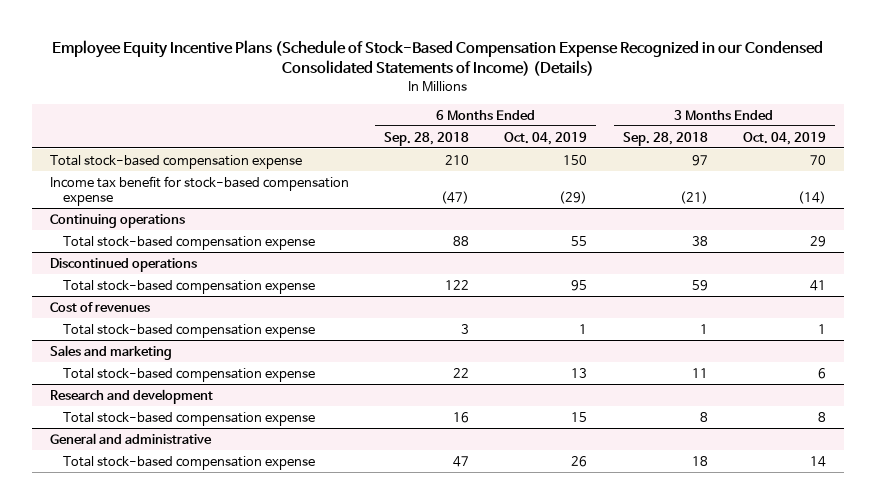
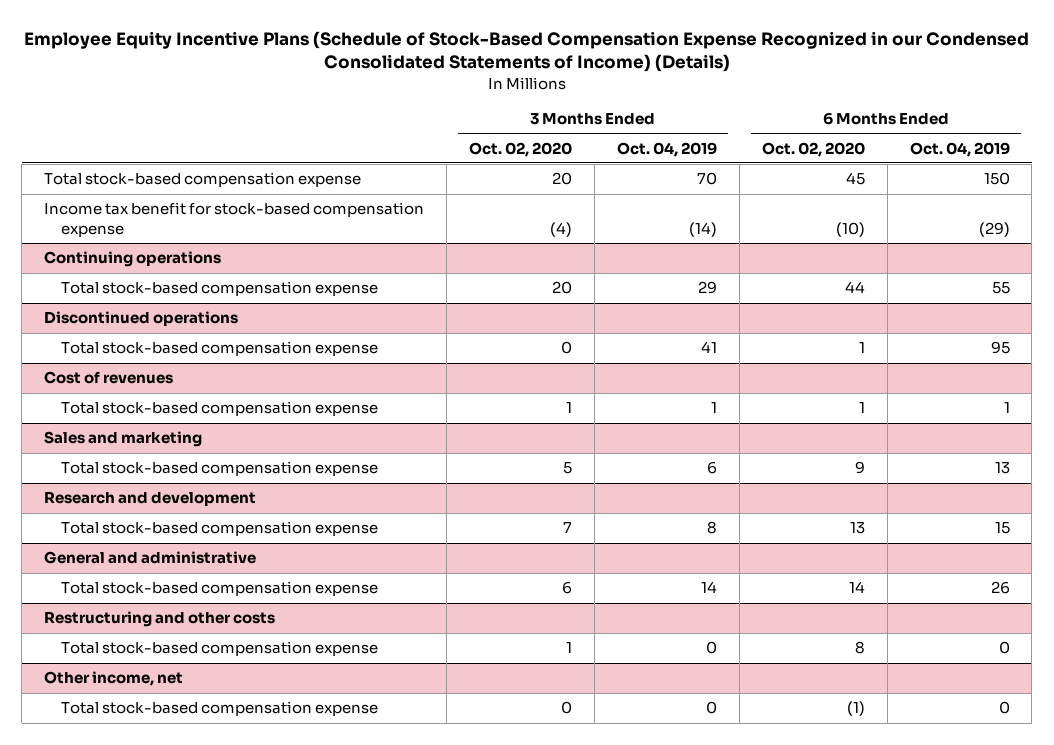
[384,131,470,146] Sep. 28, 2018 -> none
[622,131,708,146] Sep. 28, 2018 -> none
none -> [469,141,573,157] Oct. 02, 2020
none -> [761,141,865,157] Oct. 02, 2020
none -> [44,611,276,628] Restructuring and other costs
none -> [61,641,379,657] Total stock-based compensation expense
none -> [44,671,184,687] Other income, net
none -> [61,701,379,717] Total stock-based compensation expense

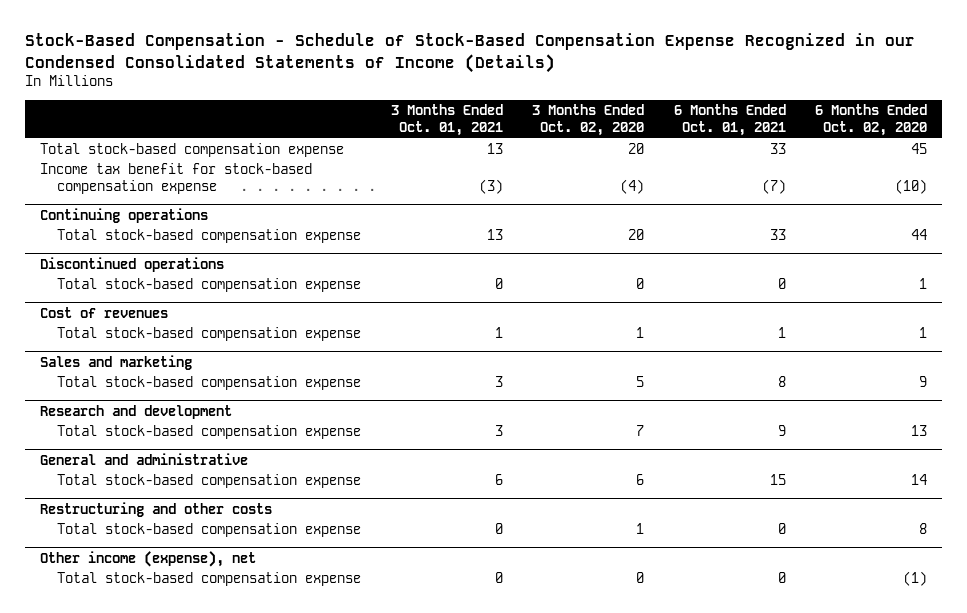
[23,31,1029,73] Employee Equity Incentive Plans (Schedule of Stock-Based Compensation Expense Recognized in our Condensed Consolidated Statements of Income) (Details) -> [24,33,915,73] Stock-Based Compensation - Schedule of Stock-Based Compensation Expense Recognized in our Condensed Consolidated Statements of Income (Details)
[616,141,717,157] Oct. 04, 2019 -> none
[909,141,1010,157] Oct. 04, 2019 -> none
none -> [390,104,503,137] 3 Months Ended Oct. 01, 2021
none -> [673,104,786,137] 6 Months Ended Oct. 01, 2021
[44,671,184,687] Other income, net -> [39,550,256,567] Other income (expense), net

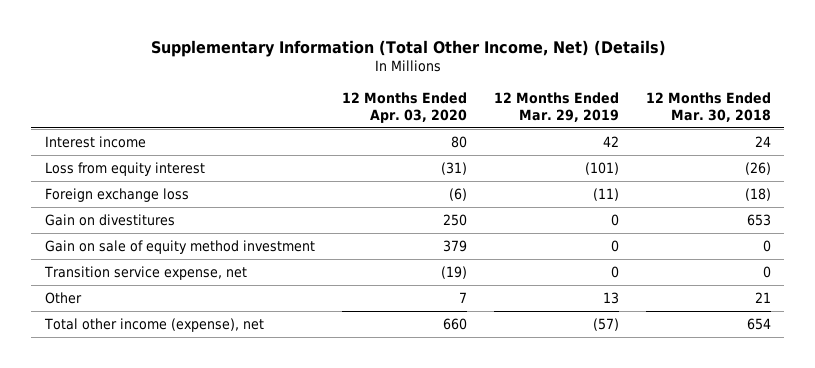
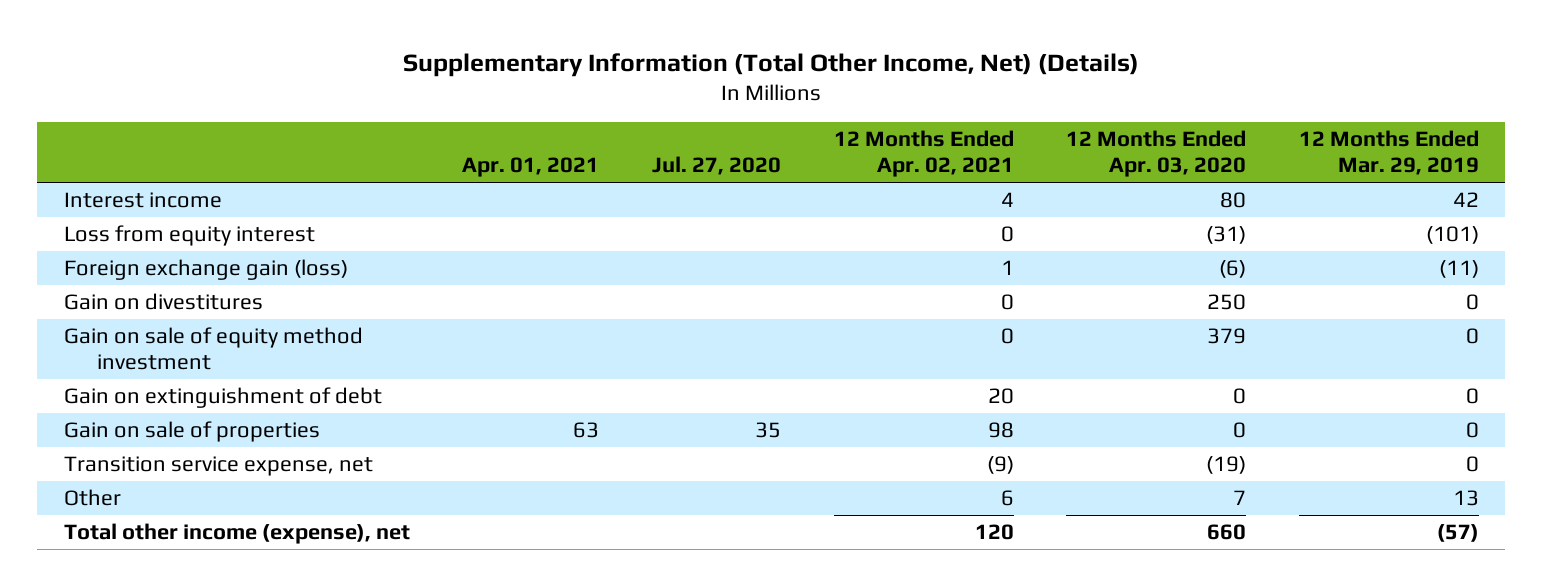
[645,91,771,123] 12 Months Ended Mar. 30, 2018 -> none
none -> [462,156,600,177] Apr. 01, 2021
none -> [651,155,781,175] Jul. 27, 2020
none -> [833,130,1014,177] 12 Months Ended Apr. 02, 2021
[44,187,189,202] Foreign exchange loss -> [63,259,348,281] Foreign exchange gain (loss)
none -> [63,387,382,409] Gain on extinguishment of debt
none -> [63,421,320,443] Gain on sale of properties

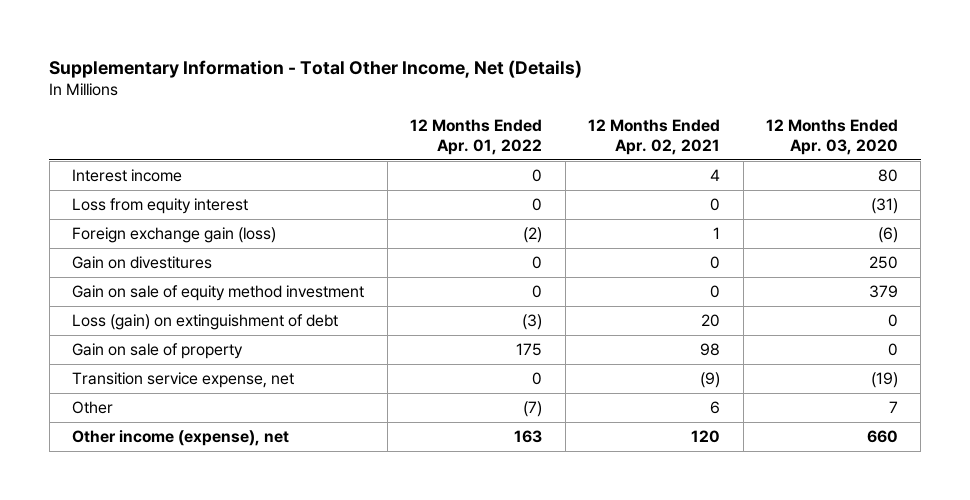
[403,53,1140,78] Supplementary Information (Total Other Income, Net) (Details) -> [49,60,583,79] Supplementary Information - Total Other Income, Net (Details)
[462,156,600,177] Apr. 01, 2021 -> none
[651,155,781,175] Jul. 27, 2020 -> none
[1299,130,1480,175] 12 Months Ended Mar. 29, 2019 -> none
none -> [410,119,543,156] 12 Months Ended Apr. 01, 2022
[63,387,382,409] Gain on extinguishment of debt -> [72,313,339,330] Loss (gain) on extinguishment of debt
[63,421,320,443] Gain on sale of properties -> [72,342,244,359] Gain on sale of property
[63,523,410,545] Total other income (expense), net -> [72,429,290,446] Other income (expense), net

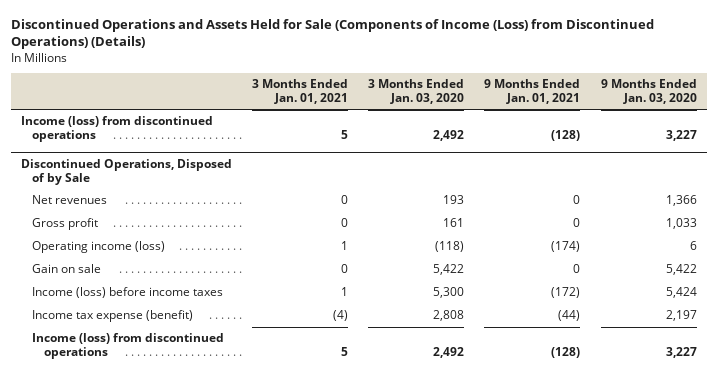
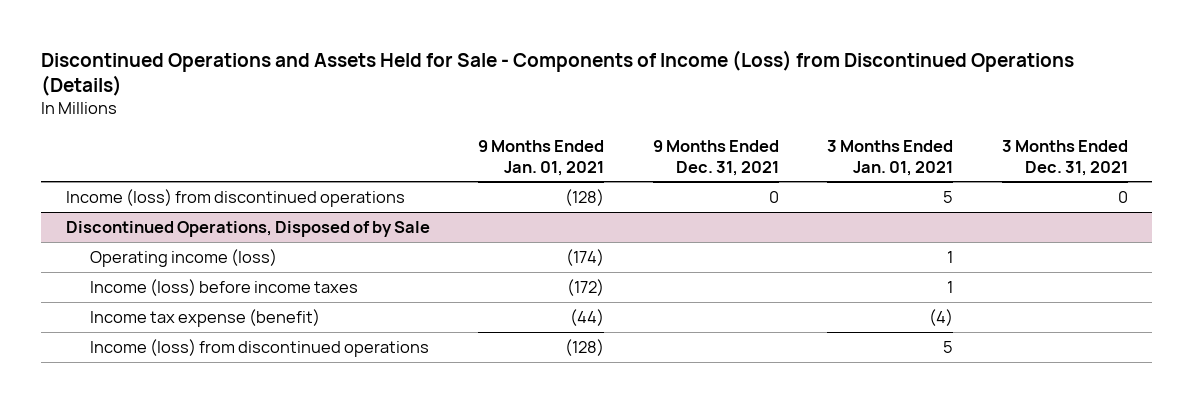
[10,18,654,50] Discontinued Operations and Assets Held for Sale (Components of Income (Loss) from Discontinued Operations) (Details) -> [41,49,1075,97] Discontinued Operations and Assets Held for Sale - Components of Income (Loss) from Discontinued Operations (Details)
[368,79,465,104] 3 Months Ended Jan. 03, 2020 -> none
[600,79,697,104] 9 Months Ended Jan. 03, 2020 -> none
none -> [652,139,779,176] 9 Months Ended Dec. 31, 2021
none -> [1002,139,1129,176] 3 Months Ended Dec. 31, 2021
[32,195,108,205] Net revenues -> none
[32,218,99,231] Gross profit -> none
[32,264,102,274] Gain on sale -> none

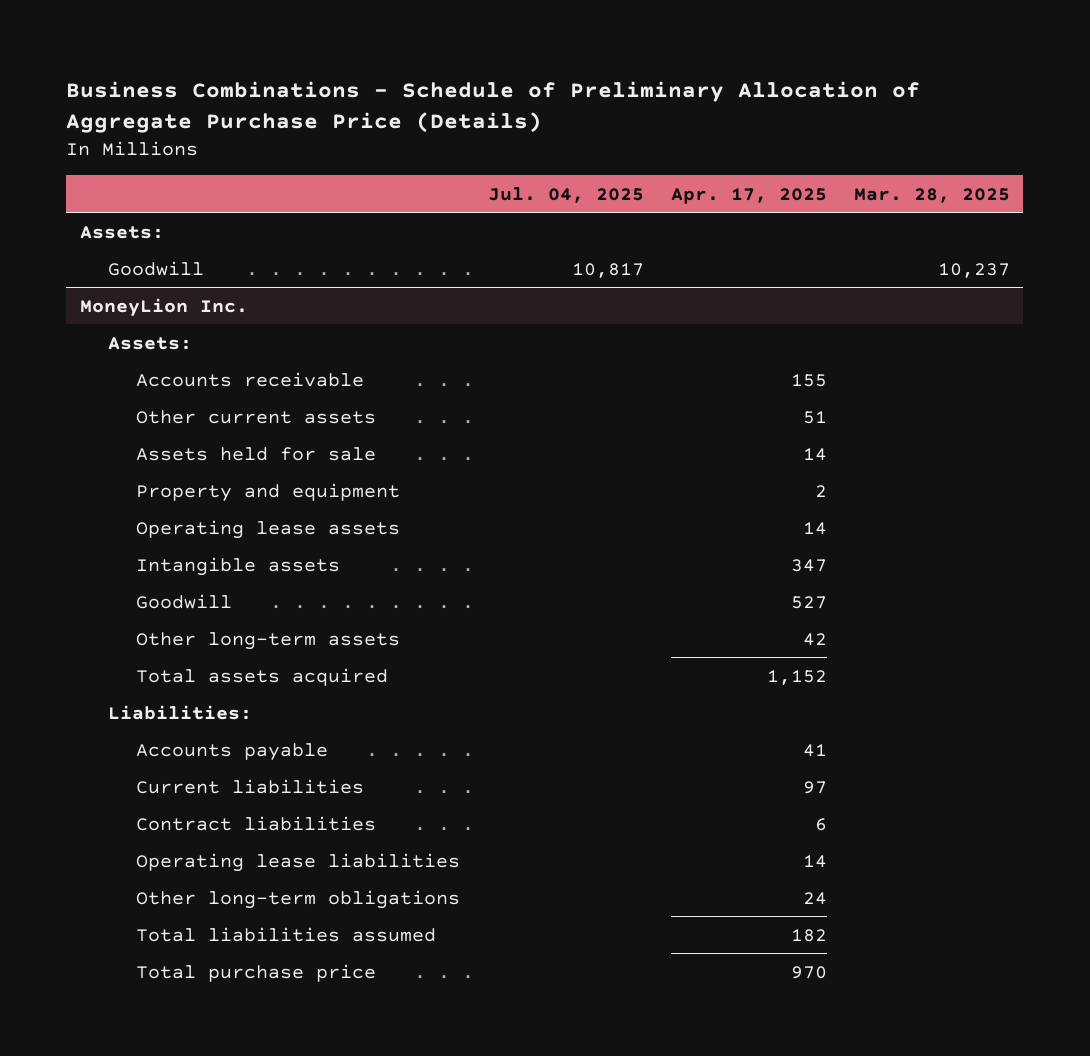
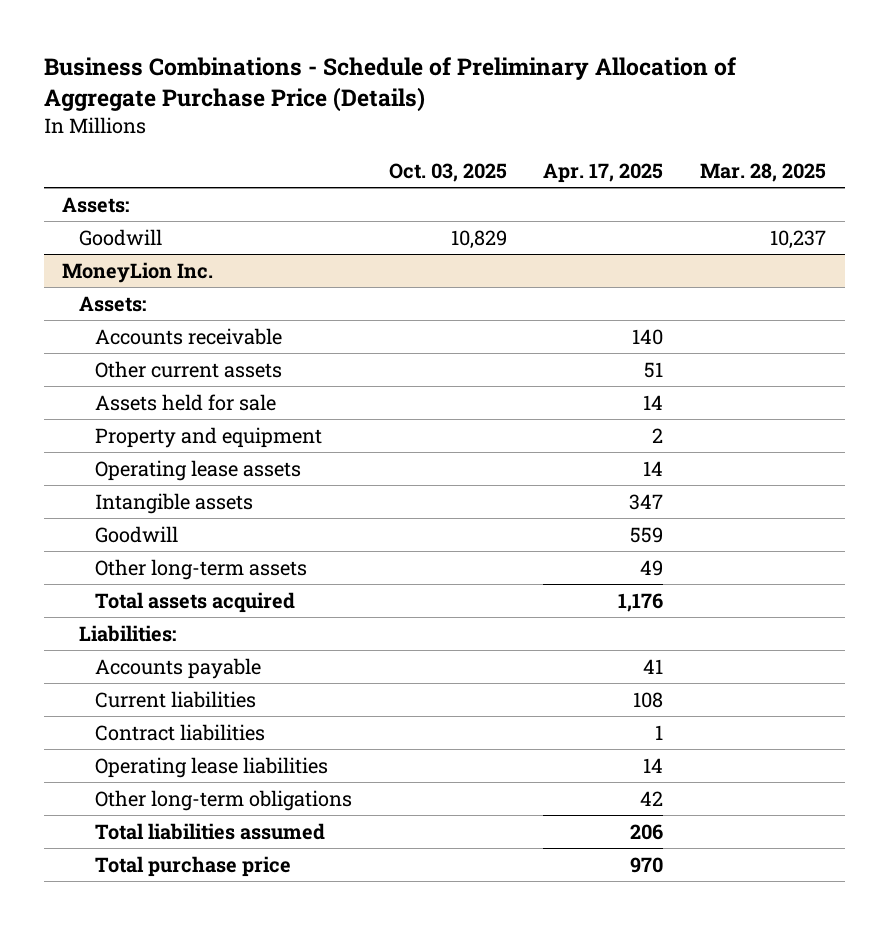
[487,186,644,203] Jul. 04, 2025 -> none
none -> [388,162,507,182] Oct. 03, 2025
[790,373,827,387] 155 -> [632,328,664,345] 140
[790,595,827,609] 527 -> [630,526,664,543] 559
[802,632,827,646] 42 -> [640,559,664,576] 49
[766,669,827,685] 1,152 -> [618,592,664,612] 1,176
[802,780,827,794] 97 -> [633,691,664,708] 108
[814,817,827,831] 6 -> [655,724,664,740] 1
[802,891,827,905] 24 -> [640,790,664,806] 42
[790,928,827,942] 182 -> [630,823,664,840] 206

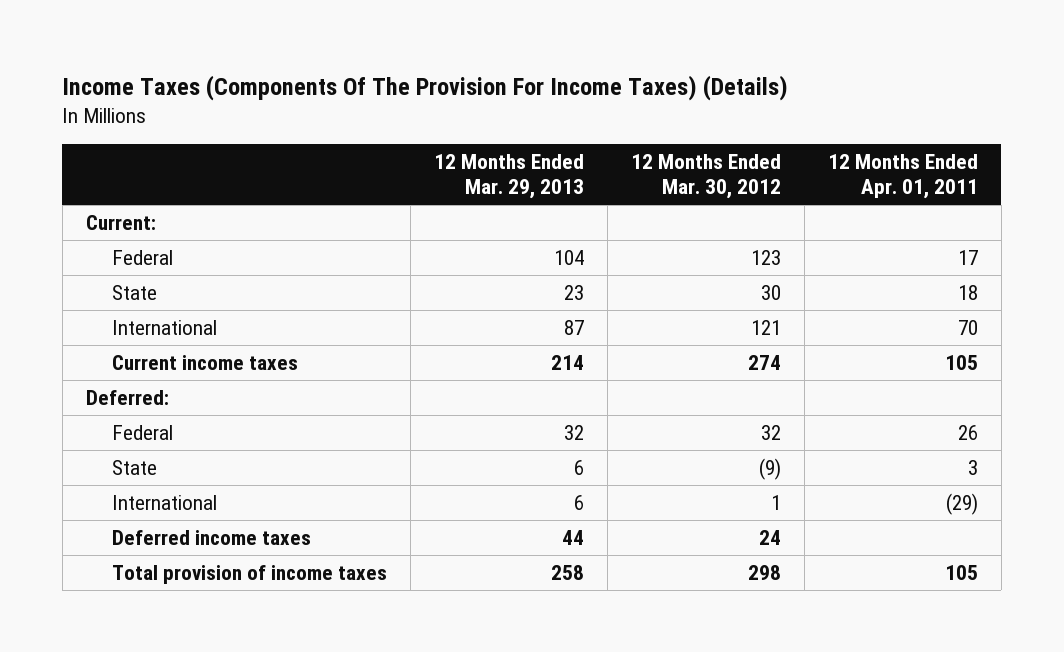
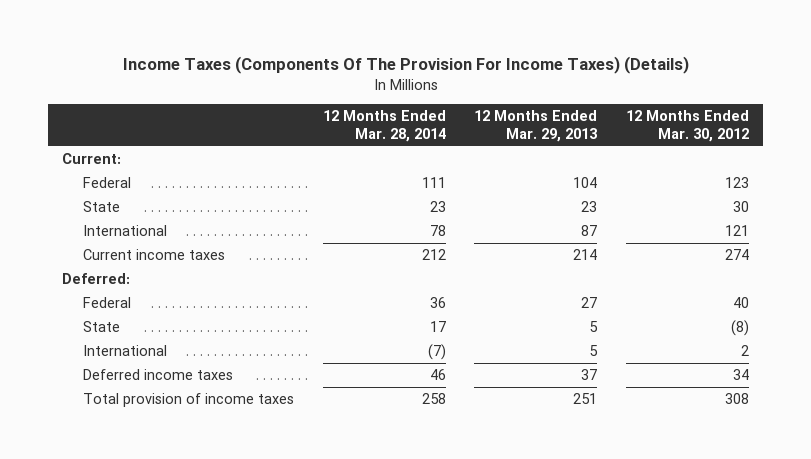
[827,153,978,199] 12 Months Ended Apr. 01, 2011 -> none
none -> [322,109,446,142] 12 Months Ended Mar. 28, 2014
[564,425,585,441] 32 -> [581,297,598,309] 27
[761,425,782,441] 32 -> [732,297,749,309] 40
[574,460,585,476] 6 -> [589,321,599,333] 5
[759,458,782,481] (9) -> [730,320,749,337] (8)
[574,495,585,511] 6 -> [589,345,599,357] 5
[771,495,782,511] 1 -> [740,345,749,357] 2
[562,530,585,546] 44 -> [581,369,598,381] 37
[759,530,782,546] 24 -> [732,369,749,381] 34
[551,565,585,581] 258 -> [573,393,598,405] 251
[748,565,782,581] 298 -> [724,393,749,405] 308

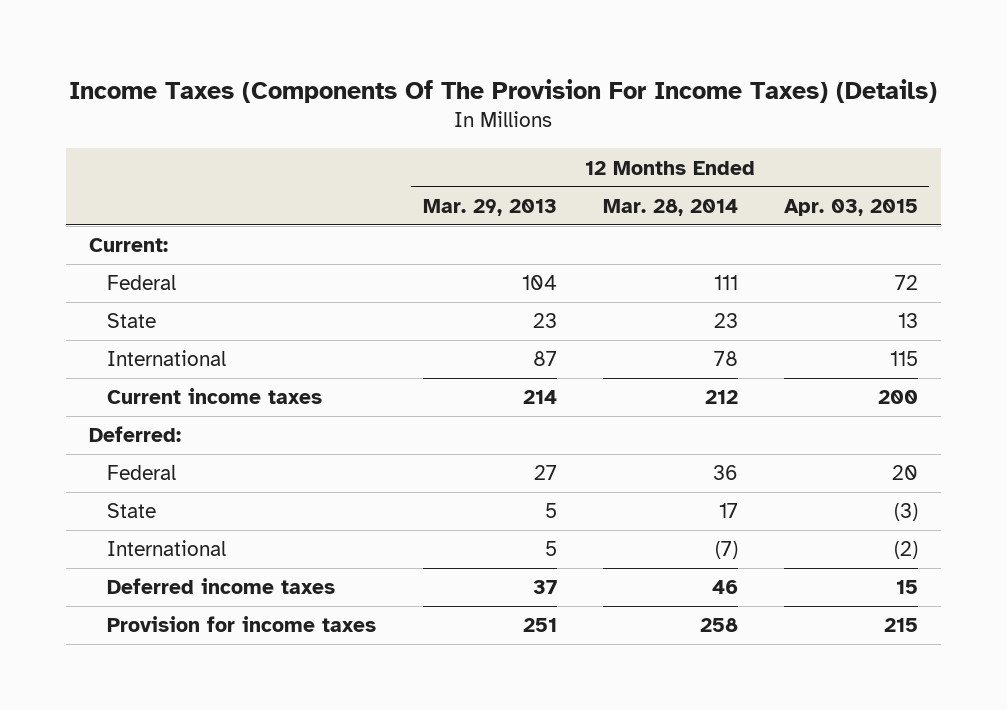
[625,109,749,142] 12 Months Ended Mar. 30, 2012 -> none
none -> [783,198,918,216] Apr. 03, 2015
[83,393,295,408] Total provision of income taxes -> [107,616,377,633] Provision for income taxes

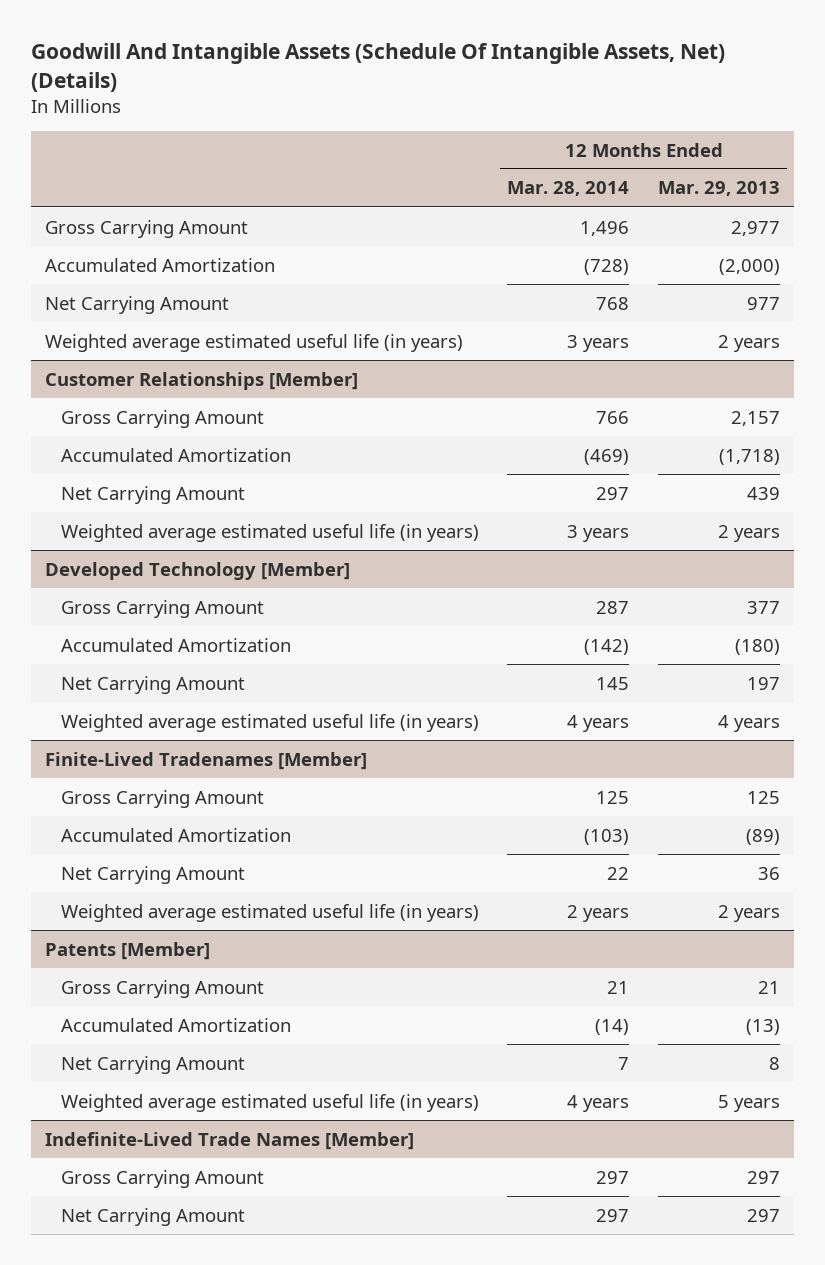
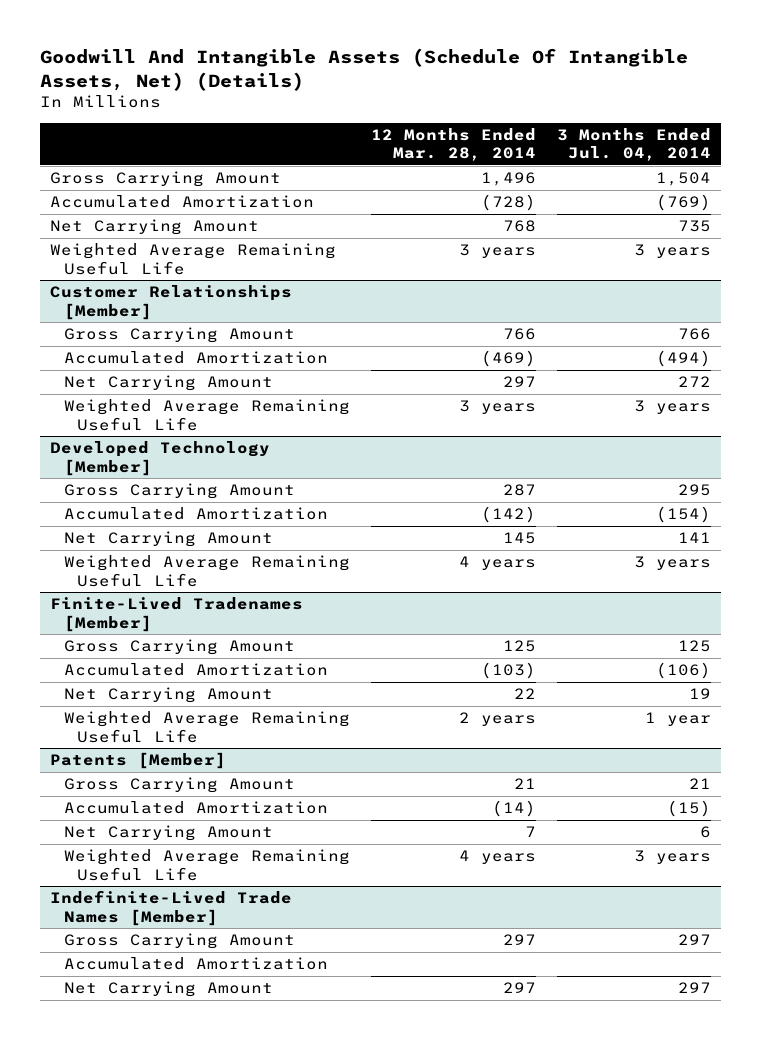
[657,181,780,197] Mar. 29, 2013 -> none
none -> [556,127,711,162] 3 Months Ended Jul. 04, 2014
[45,333,464,352] Weighted average estimated useful life (in years) -> [50,243,337,275] Weighted Average Remaining Useful Life
[60,523,479,542] Weighted average estimated useful life (in years) -> [63,399,350,431] Weighted Average Remaining Useful Life
[60,713,479,732] Weighted average estimated useful life (in years) -> [63,555,350,587] Weighted Average Remaining Useful Life
[60,903,479,922] Weighted average estimated useful life (in years) -> [63,711,350,743] Weighted Average Remaining Useful Life
[60,1093,479,1112] Weighted average estimated useful life (in years) -> [63,849,350,881] Weighted Average Remaining Useful Life
none -> [63,957,328,971] Accumulated Amortization

